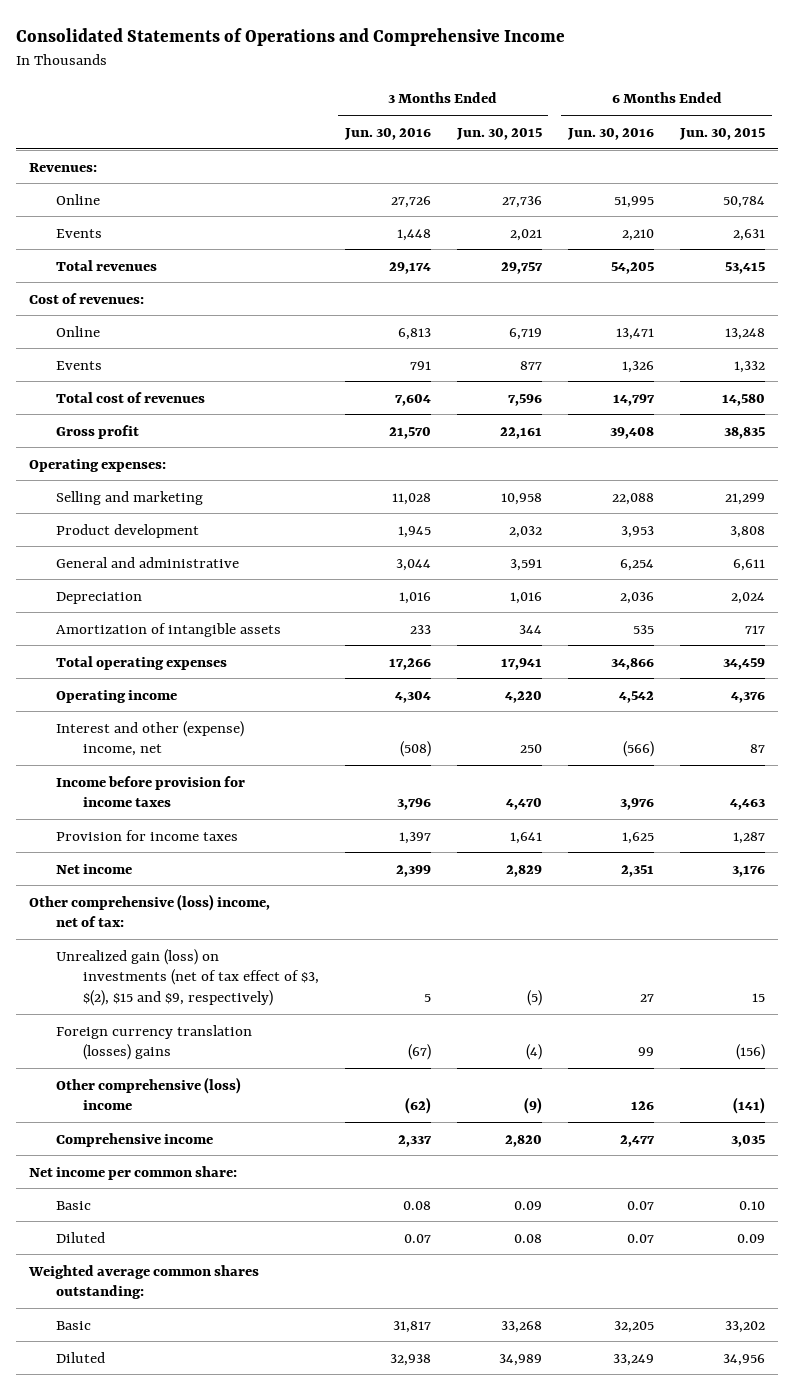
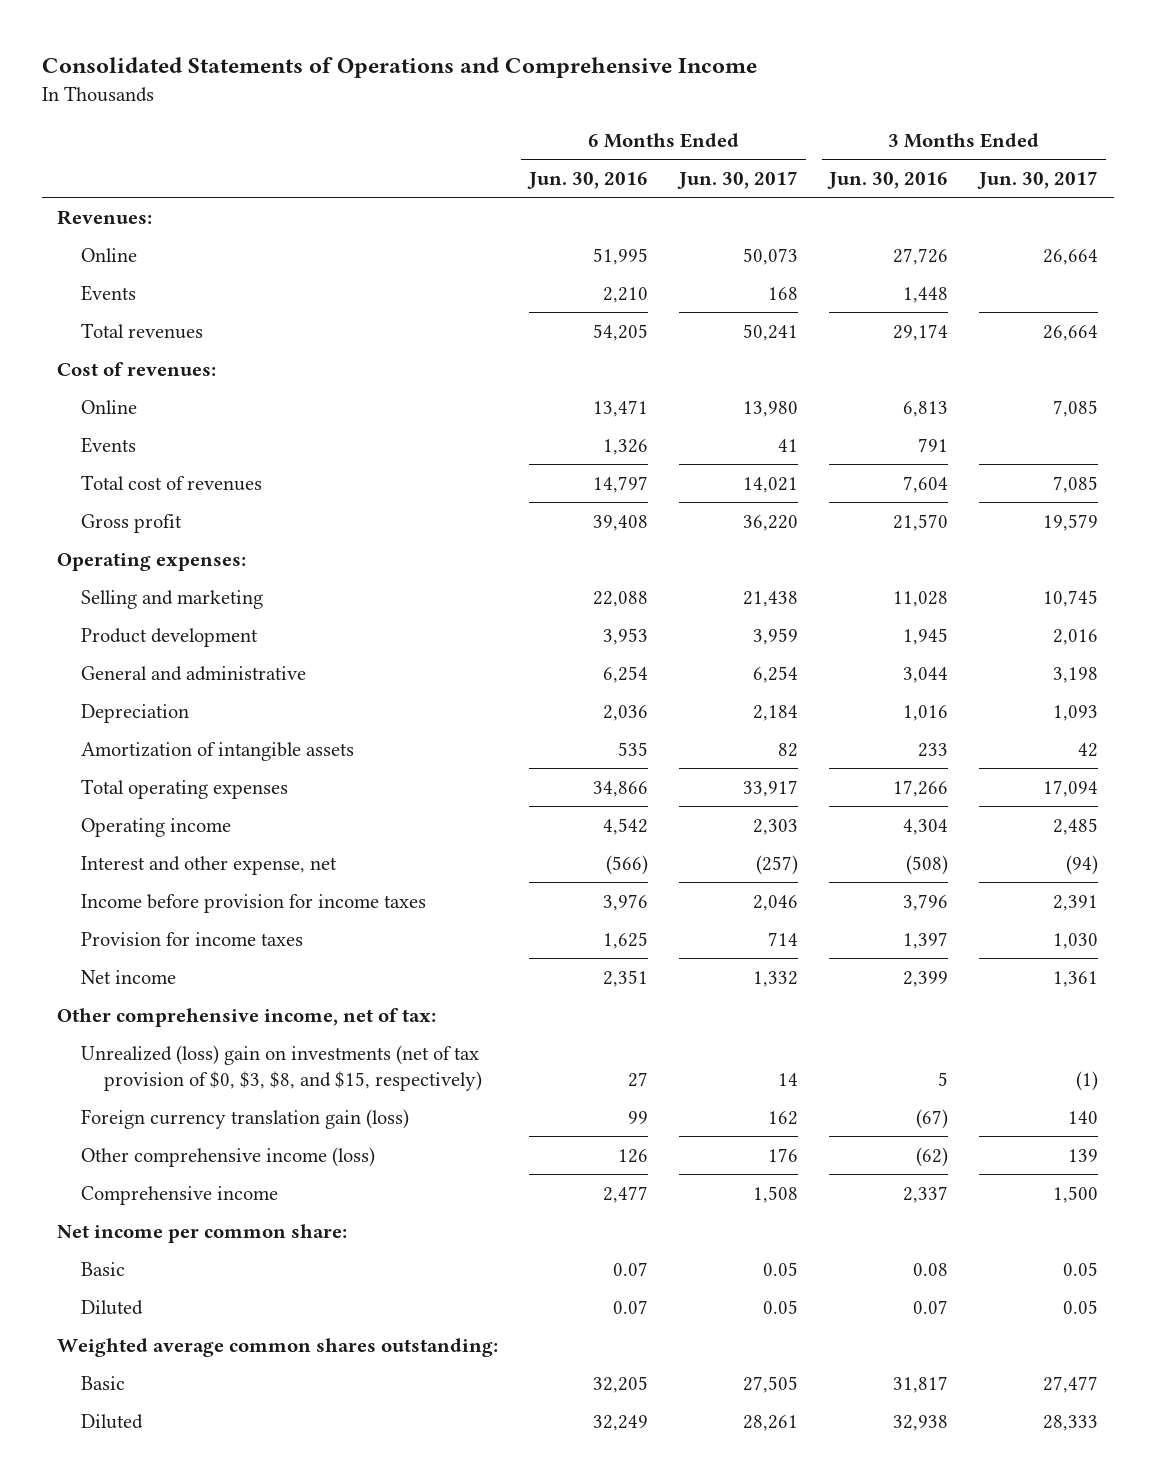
[455,127,542,140] Jun. 30, 2015 -> none
[679,127,766,140] Jun. 30, 2015 -> none
none -> [677,171,799,190] Jun. 30, 2017
none -> [977,171,1099,190] Jun. 30, 2017
[55,720,244,757] Interest and other (expense) income, net -> [80,855,337,875] Interest and other expense, net
[28,893,270,928] Other comprehensive (loss) income, net of tax: -> [57,1007,437,1027] Other comprehensive income, net of tax:
[55,948,319,1006] Unrealized gain (loss) on investments (net of tax effect of $3, $(2), $15 and $9, respectively) -> [80,1044,483,1091] Unrealized (loss) gain on investments (net of tax provision of $0, $3, $8, and $15, respectively)
[55,1024,252,1061] Foreign currency translation (losses) gains -> [80,1108,409,1129] Foreign currency translation gain (loss)
[55,1076,241,1111] Other comprehensive (loss) income -> [80,1146,375,1167] Other comprehensive income (loss)
[613,1353,655,1366] 33,249 -> [593,1414,649,1431] 32,249

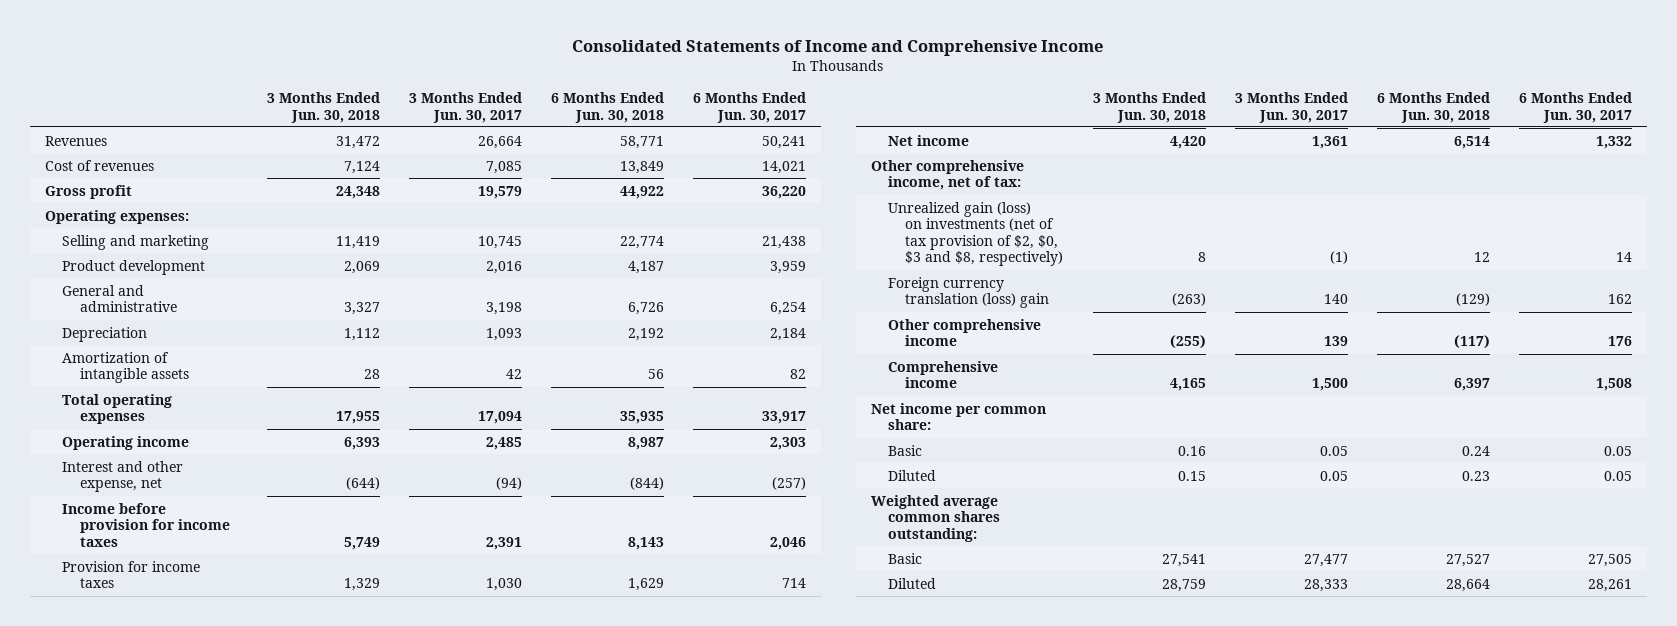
[41,57,757,79] Consolidated Statements of Operations and Comprehensive Income -> [572,40,1104,57] Consolidated Statements of Income and Comprehensive Income
[527,172,649,190] Jun. 30, 2016 -> none
[827,172,949,190] Jun. 30, 2016 -> none
none -> [266,91,380,123] 3 Months Ended Jun. 30, 2018
none -> [551,91,665,123] 6 Months Ended Jun. 30, 2018
[57,209,153,225] Revenues: -> none
[80,247,137,262] Online -> none
[80,284,136,301] Events -> none
[57,361,217,376] Cost of revenues: -> none
[80,399,137,414] Online -> none
[80,436,136,453] Events -> none
[80,322,203,339] Total revenues -> [44,135,107,146] Revenues
[80,474,262,491] Total cost of revenues -> [44,159,154,171] Cost of revenues
[80,1044,483,1091] Unrealized (loss) gain on investments (net of tax provision of $0, $3, $8, and $15, respectively) -> [888,201,1064,267] Unrealized gain (loss) on investments (net of tax provision of $2, $0, $3 and $8, respectively)
[80,1108,409,1129] Foreign currency translation gain (loss) -> [888,276,1050,309] Foreign currency translation (loss) gain
[80,1146,375,1167] Other comprehensive income (loss) -> [888,318,1042,347] Other comprehensive income

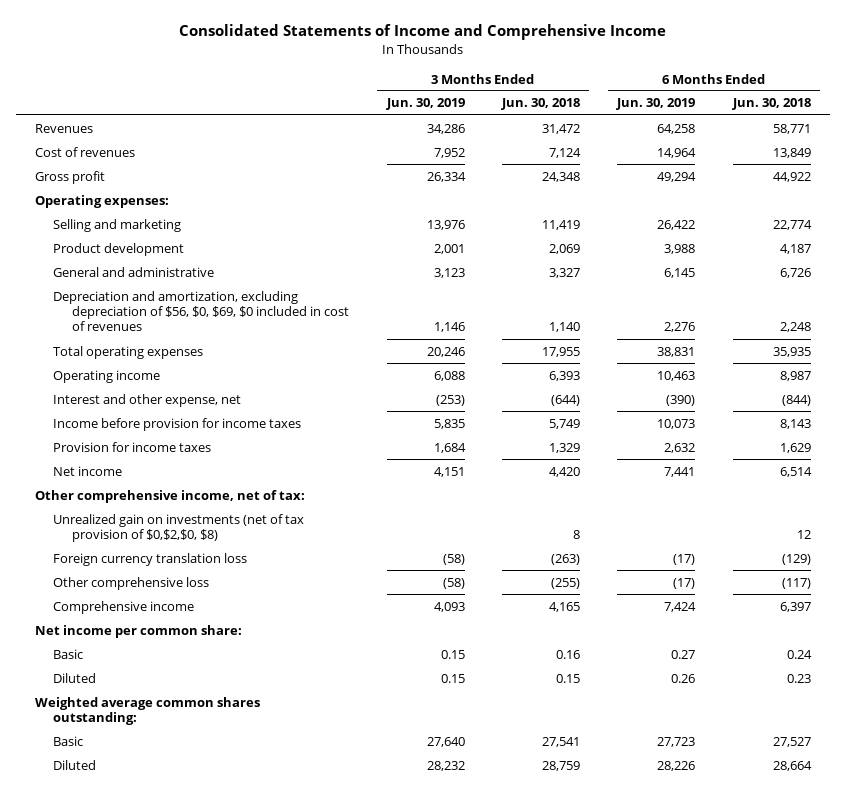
[408,91,522,123] 3 Months Ended Jun. 30, 2017 -> none
[693,91,807,123] 6 Months Ended Jun. 30, 2017 -> none
none -> [385,98,465,111] Jun. 30, 2019
none -> [616,98,696,111] Jun. 30, 2019
[62,326,148,342] Depreciation -> none
[62,351,189,384] Amortization of intangible assets -> none
none -> [53,290,350,332] Depreciation and amortization, excluding depreciation of $56, $0, $69, $0 included in cost of revenues
[888,201,1064,267] Unrealized gain (loss) on investments (net of tax provision of $2, $0, $3 and $8, respectively) -> [53,513,305,543] Unrealized gain on investments (net of tax provision of $0,$2,$0, $8)
[888,276,1050,309] Foreign currency translation (loss) gain -> [53,552,248,566] Foreign currency translation loss
[888,318,1042,347] Other comprehensive income -> [53,576,210,590] Other comprehensive loss

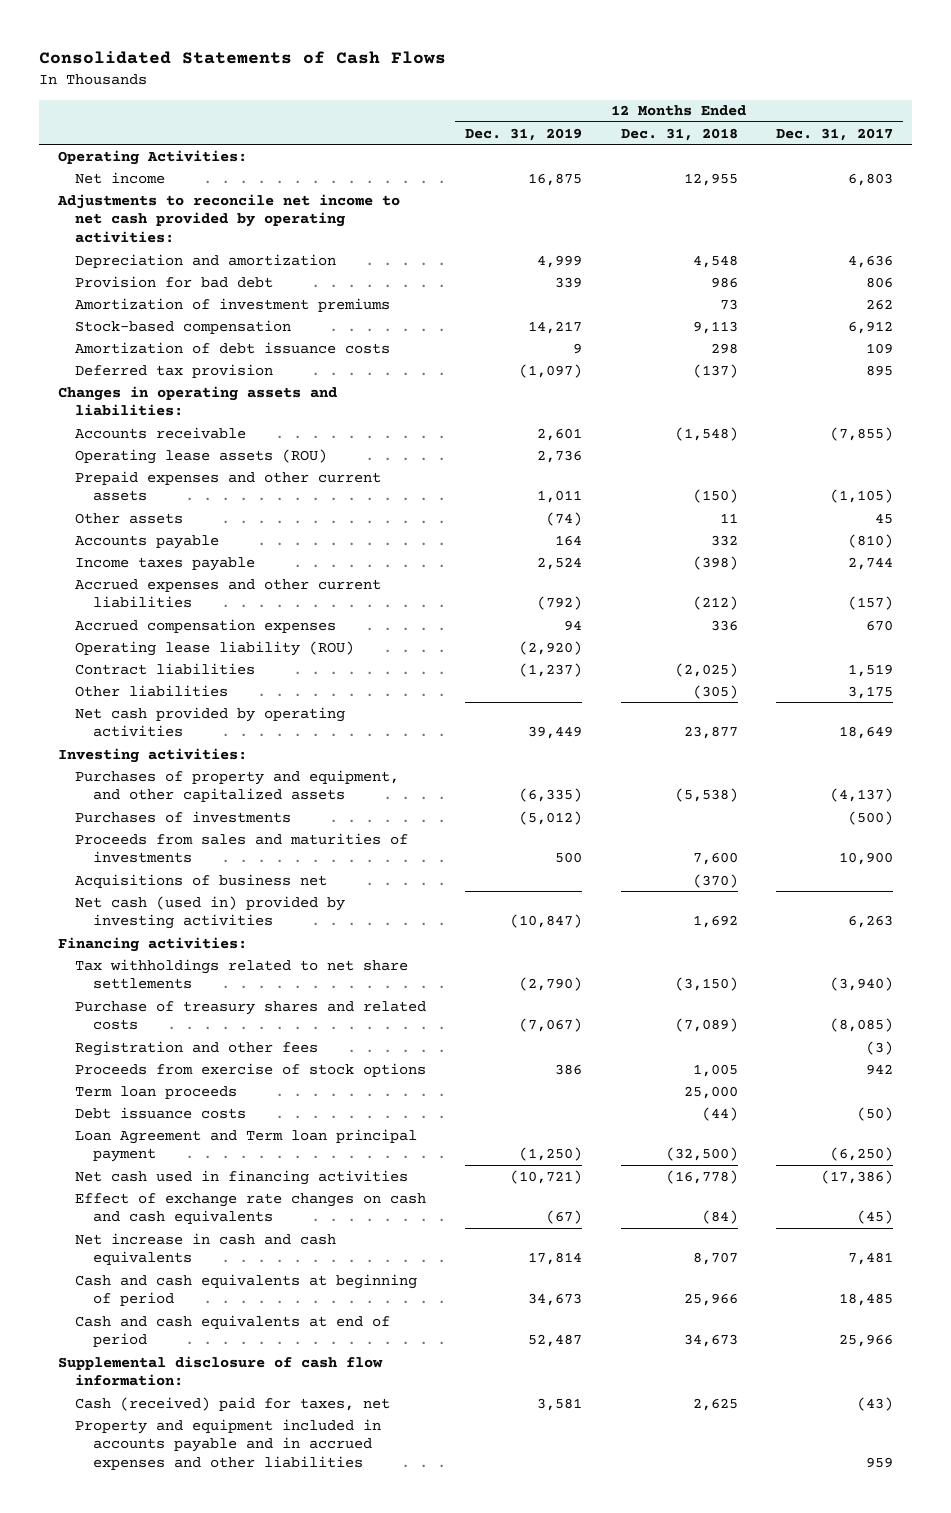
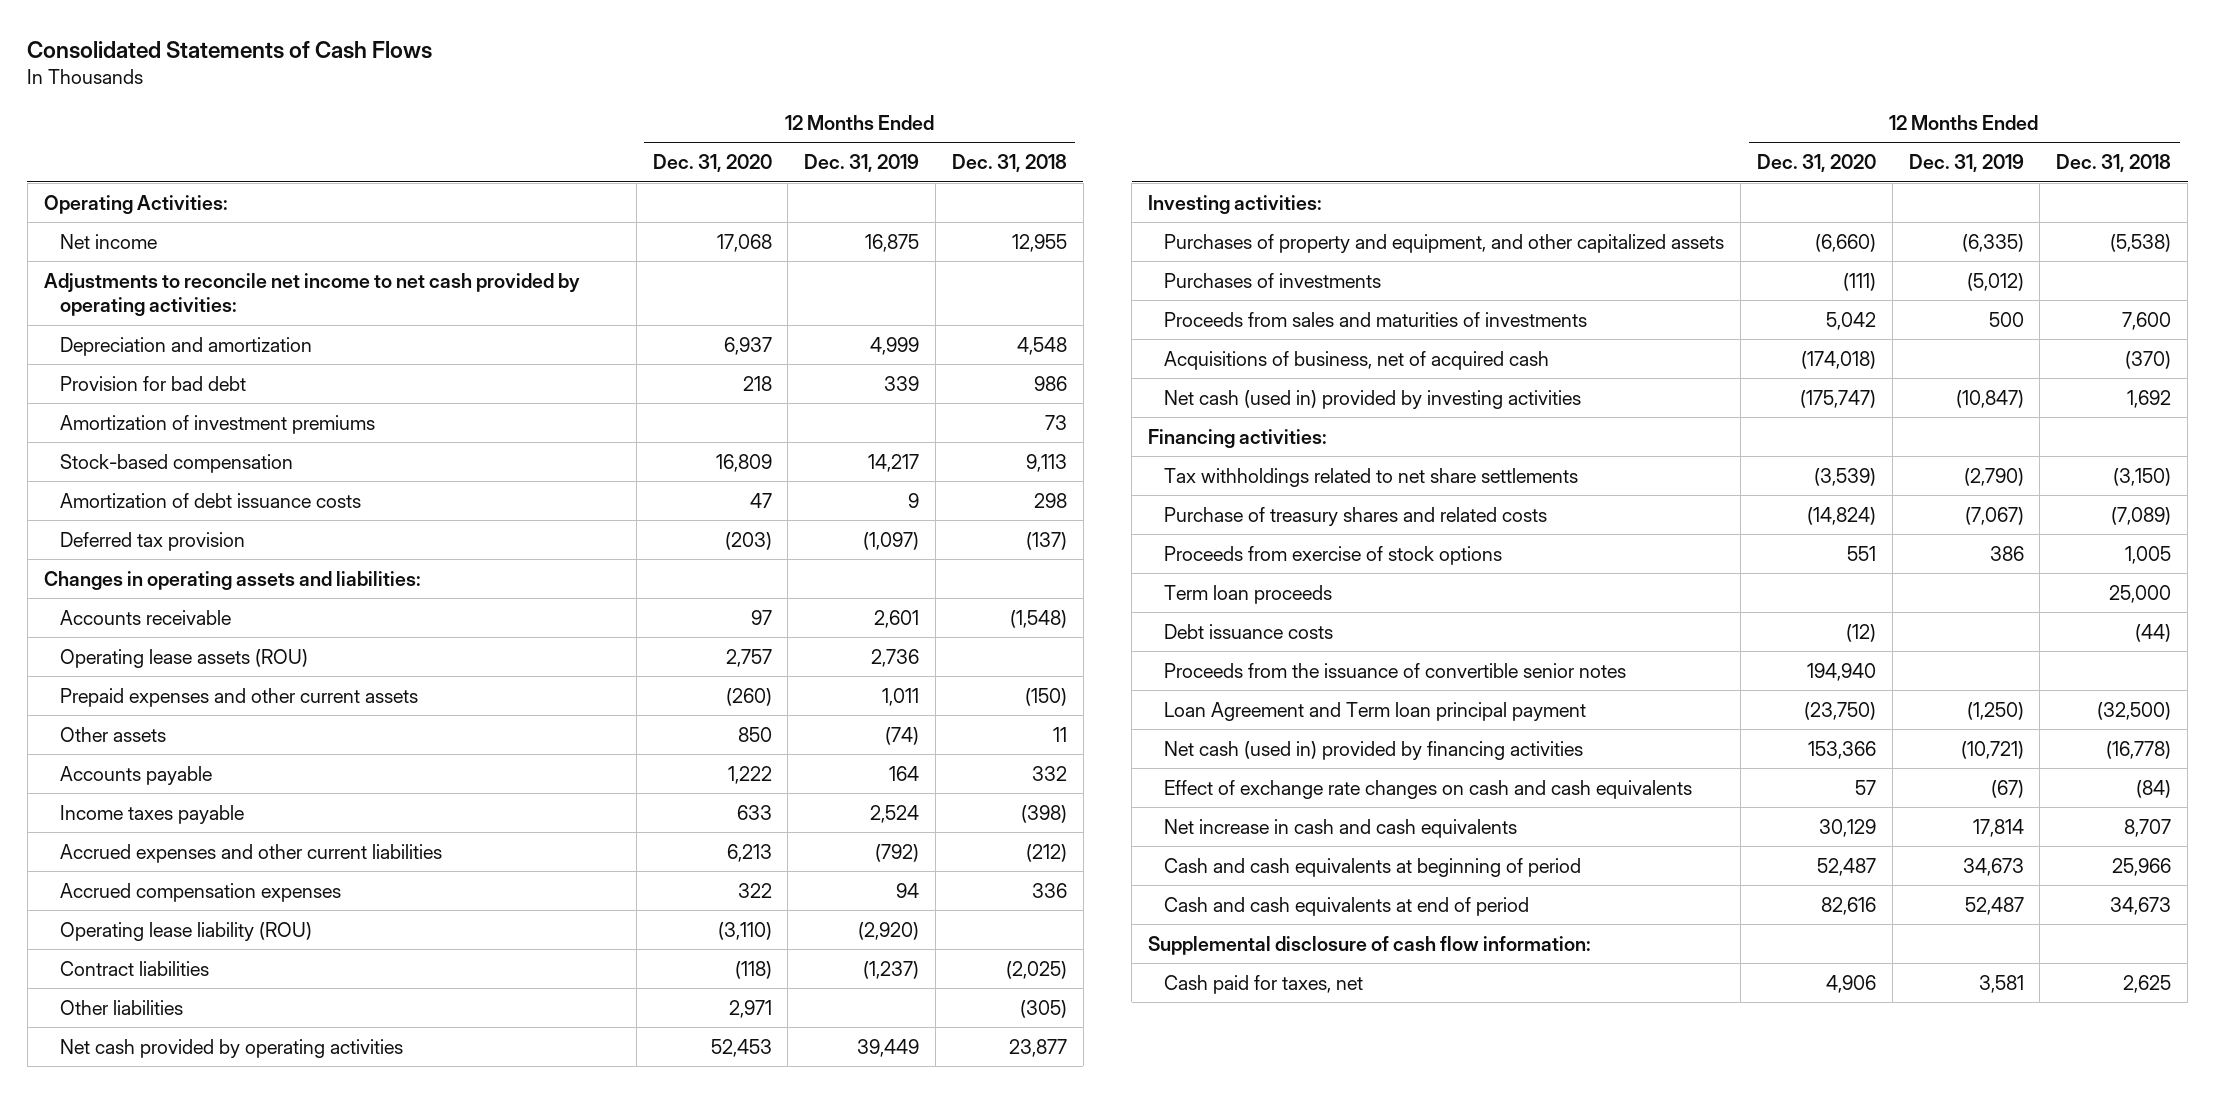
[776,127,894,141] Dec. 31, 2017 -> none
none -> [652,154,772,173] Dec. 31, 2020
[75,873,328,888] Acquisitions of business net -> [1164,350,1550,370] Acquisitions of business, net of acquired cash
[75,1040,319,1056] Registration and other fees -> none
none -> [1164,662,1627,678] Proceeds from the issuance of convertible senior notes
[75,1169,409,1185] Net cash used in financing activities -> [1164,740,1584,760] Net cash (used in) provided by financing activities
[75,1418,382,1470] Property and equipment included in accounts payable and in accrued expenses and other liabilities -> none
[75,1396,391,1411] Cash (received) paid for taxes, net -> [1164,974,1364,994] Cash paid for taxes, net

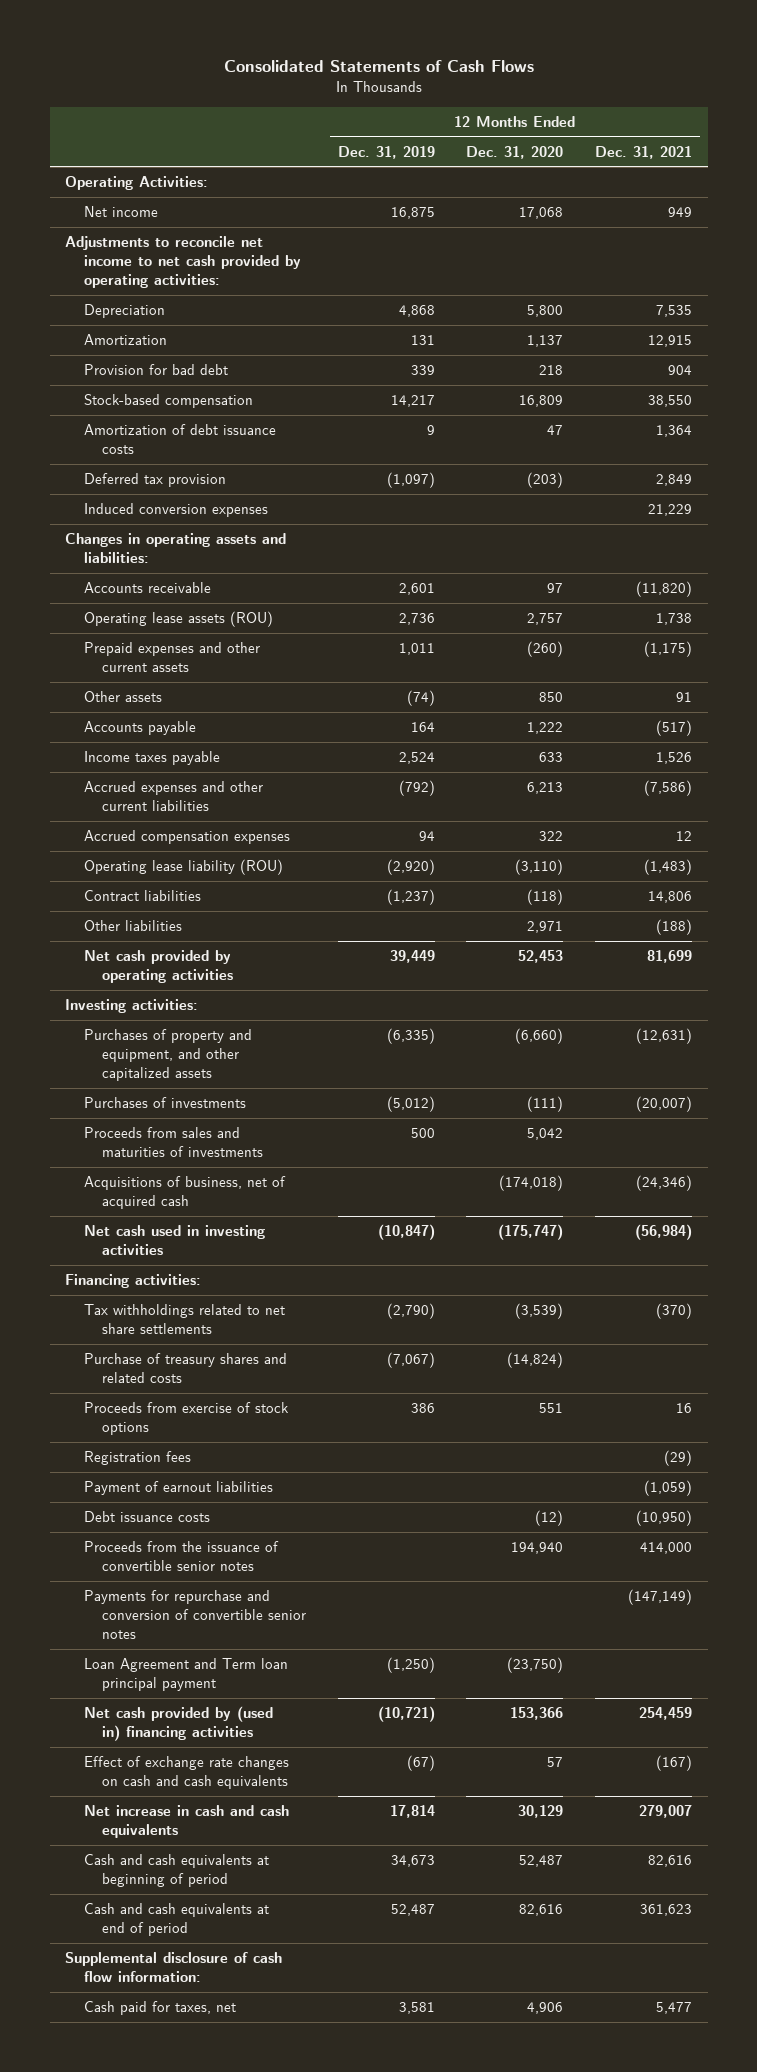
[951,154,1067,173] Dec. 31, 2018 -> none
none -> [595,145,693,159] Dec. 31, 2021
[59,336,312,356] Depreciation and amortization -> none
none -> [83,304,165,319] Depreciation
none -> [83,334,167,346] Amortization
[59,414,375,434] Amortization of investment premiums -> none
none -> [83,503,268,518] Induced conversion expenses
[1164,389,1582,409] Net cash (used in) provided by investing activities -> [83,1225,265,1256] Net cash used in investing activities
[1164,584,1333,604] Term loan proceeds -> none
none -> [83,1451,191,1466] Registration fees
none -> [83,1481,273,1496] Payment of earnout liabilities
none -> [83,1590,306,1640] Payments for repurchase and conversion of convertible senior notes
[1164,740,1584,760] Net cash (used in) provided by financing activities -> [83,1706,273,1742] Net cash provided by (used in) financing activities

